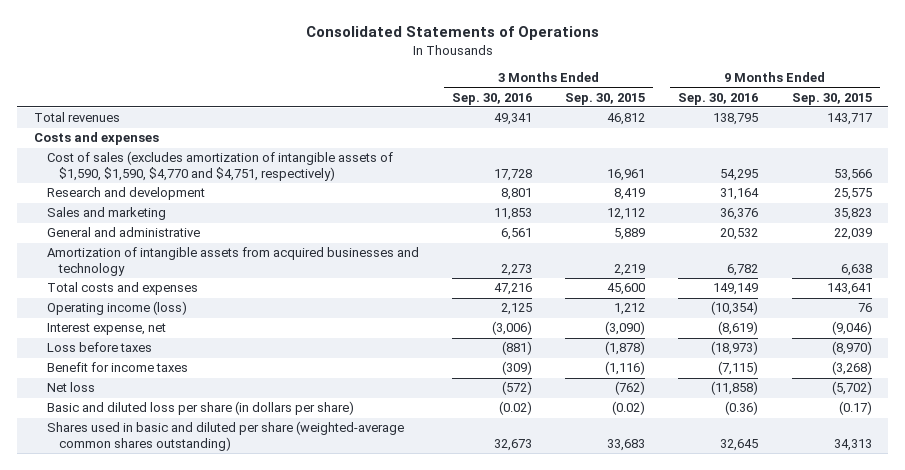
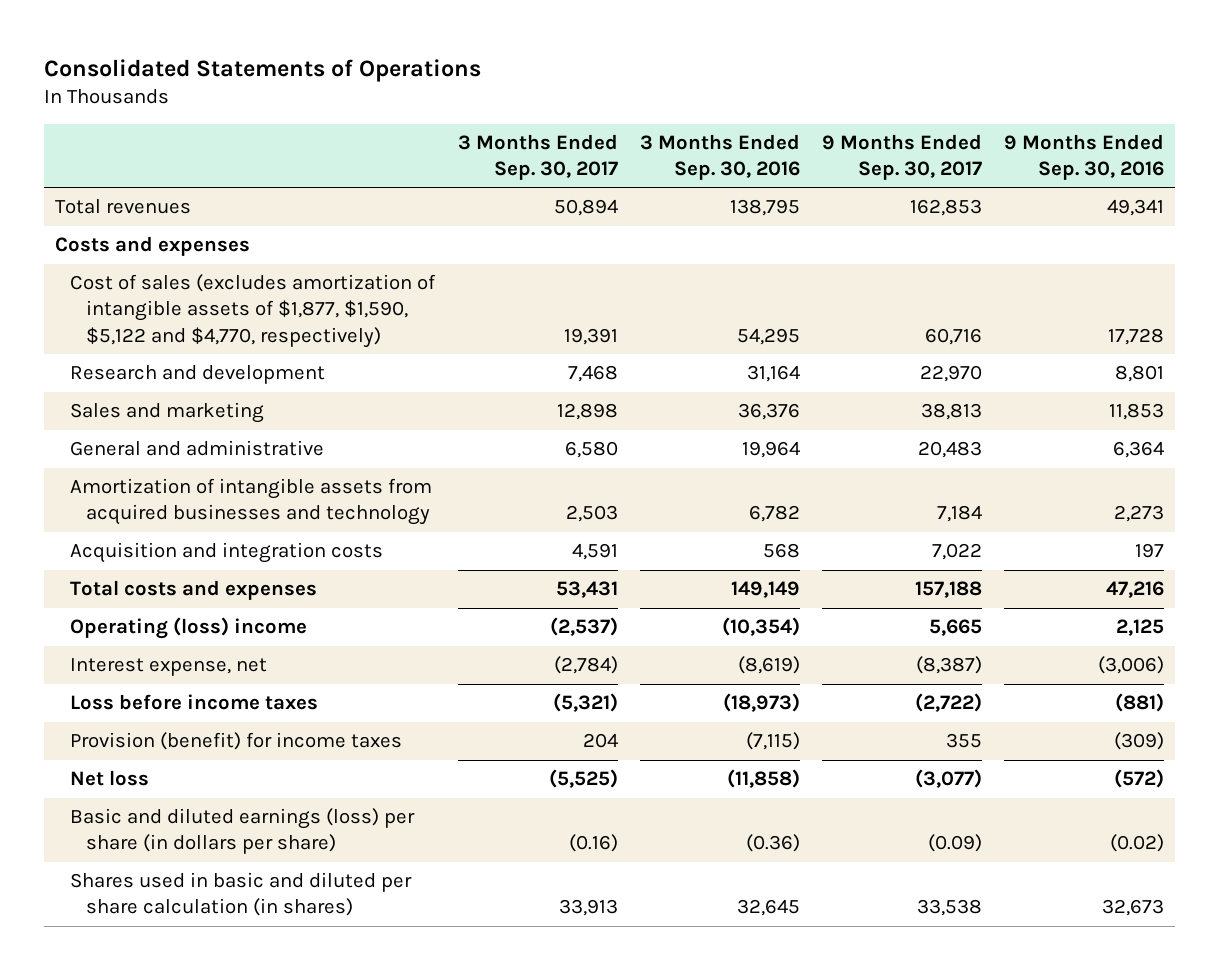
[565,92,646,105] Sep. 30, 2015 -> none
[791,92,872,105] Sep. 30, 2015 -> none
none -> [457,133,618,180] 3 Months Ended Sep. 30, 2017
none -> [821,133,982,180] 9 Months Ended Sep. 30, 2017
[493,113,532,126] 49,341 -> [729,199,800,217] 138,795
[713,113,759,126] 138,795 -> [1106,199,1164,217] 49,341
[46,151,393,182] Cost of sales (excludes amortization of intangible assets of $1,590, $1,590, $4,770 and $4,751, respectively) -> [70,274,437,348] Cost of sales (excludes amortization of intangible assets of $1,877, $1,590, $5,122 and $4,770, respectively)
[493,169,532,182] 17,728 -> [736,327,800,345] 54,295
[720,169,759,182] 54,295 -> [1107,327,1164,345] 17,728
[500,188,532,201] 8,801 -> [746,365,800,383] 31,164
[720,188,760,201] 31,164 -> [1114,365,1164,383] 8,801
[493,208,532,221] 11,853 -> [737,403,800,421] 36,376
[720,208,759,221] 36,376 -> [1108,403,1164,421] 11,853
[500,228,532,241] 6,561 -> [741,441,800,459] 19,964
[720,228,759,241] 20,532 -> [1112,441,1164,459] 6,364
[500,264,532,277] 2,273 -> [748,505,800,523] 6,782
[727,264,759,277] 6,782 -> [1113,505,1164,523] 2,273
none -> [70,542,384,564] Acquisition and integration costs
[493,283,532,296] 47,216 -> [730,581,800,599] 149,149
[713,283,759,296] 149,149 -> [1105,581,1164,599] 47,216
[46,301,187,316] Operating income (loss) -> [70,617,308,640] Operating (loss) income
[500,303,532,316] 2,125 -> [721,617,800,637] (10,354)
[711,301,759,316] (10,354) -> [1115,619,1164,637] 2,125
[491,321,532,336] (3,006) -> [737,656,800,675] (8,619)
[718,321,759,336] (8,619) -> [1097,656,1164,675] (3,006)
[46,342,152,353] Loss before taxes -> [70,694,319,711] Loss before income taxes
[501,341,532,356] (881) -> [722,693,800,713] (18,973)
[711,341,759,356] (18,973) -> [1114,693,1164,713] (881)
[46,362,188,373] Benefit for income taxes -> [70,732,403,751] Provision (benefit) for income taxes
[501,361,532,376] (309) -> [745,732,800,751] (7,115)
[718,361,759,376] (7,115) -> [1113,732,1164,751] (309)
[501,381,532,396] (572) -> [726,769,800,789] (11,858)
[711,381,759,396] (11,858) -> [1113,769,1164,789] (572)
[46,401,354,416] Basic and diluted loss per share (in dollars per share) -> [70,808,416,855] Basic and diluted earnings (loss) per share (in dollars per share)
[498,401,532,416] (0.02) -> [745,834,800,853] (0.36)
[725,401,759,416] (0.36) -> [1109,834,1164,853] (0.02)
[46,421,404,452] Shares used in basic and diluted per share (weighted-average common shares outstanding) -> [70,872,413,917] Shares used in basic and diluted per share calculation (in shares)
[493,439,532,452] 32,673 -> [736,899,800,917] 32,645
[720,439,759,452] 32,645 -> [1101,899,1164,917] 32,673

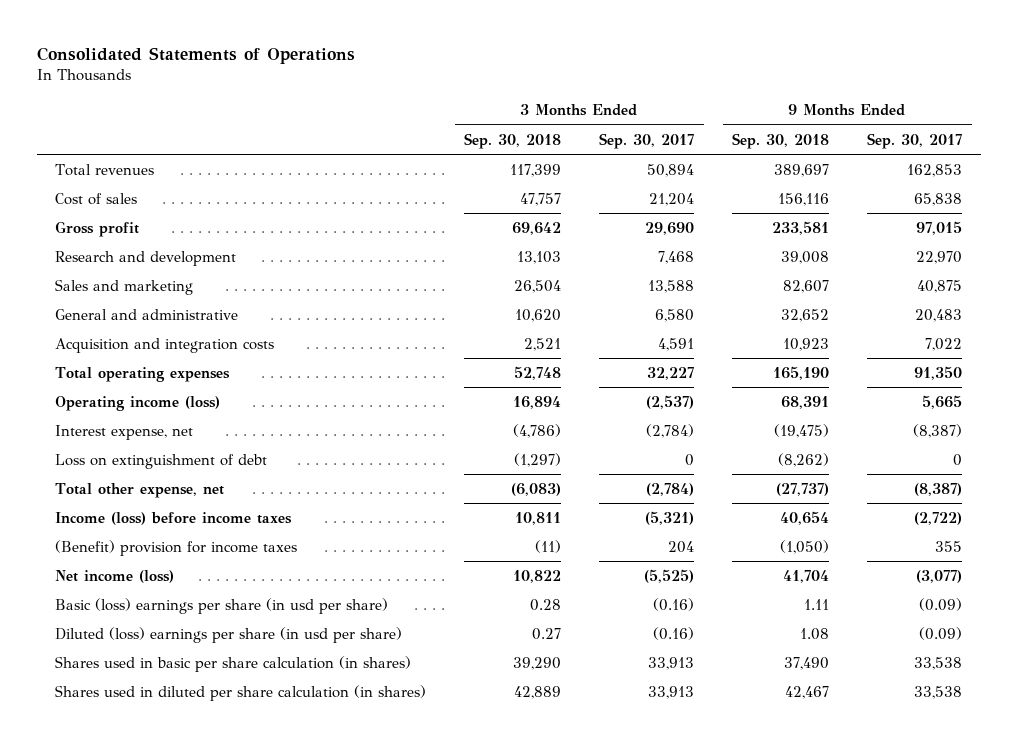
[639,133,800,180] 3 Months Ended Sep. 30, 2016 -> none
[1003,133,1164,180] 9 Months Ended Sep. 30, 2016 -> none
none -> [464,132,562,149] Sep. 30, 2018
none -> [732,132,830,149] Sep. 30, 2018
[55,236,251,257] Costs and expenses -> none
[70,274,437,348] Cost of sales (excludes amortization of intangible assets of $1,877, $1,590, $5,122 and $4,770, respectively) -> none
none -> [55,192,138,205] Cost of sales
none -> [55,220,140,237] Gross profit
[556,403,618,421] 12,898 -> [648,279,695,293] 13,588
[920,403,982,421] 38,813 -> [917,279,963,293] 40,875
[70,478,433,526] Amortization of intangible assets from acquired businesses and technology -> none
[70,580,318,601] Total costs and expenses -> [55,366,231,382] Total operating expenses
[555,581,618,599] 53,431 -> [647,366,695,380] 32,227
[914,581,982,599] 157,188 -> [914,365,963,380] 91,350
[70,617,308,640] Operating (loss) income -> [55,395,221,411] Operating income (loss)
none -> [55,453,268,469] Loss on extinguishment of debt
none -> [55,482,225,498] Total other expense, net
[70,694,319,711] Loss before income taxes -> [55,511,293,525] Income (loss) before income taxes
[70,732,403,751] Provision (benefit) for income taxes -> [55,539,298,556] (Benefit) provision for income taxes
[70,770,150,787] Net loss -> [55,569,175,583] Net income (loss)
[70,808,416,855] Basic and diluted earnings (loss) per share (in dollars per share) -> [55,597,389,614] Basic (loss) earnings per share (in usd per share)
none -> [55,626,403,643] Diluted (loss) earnings per share (in usd per share)
[70,872,413,917] Shares used in basic and diluted per share calculation (in shares) -> [55,655,412,672] Shares used in basic per share calculation (in shares)
none -> [55,684,427,701] Shares used in diluted per share calculation (in shares)

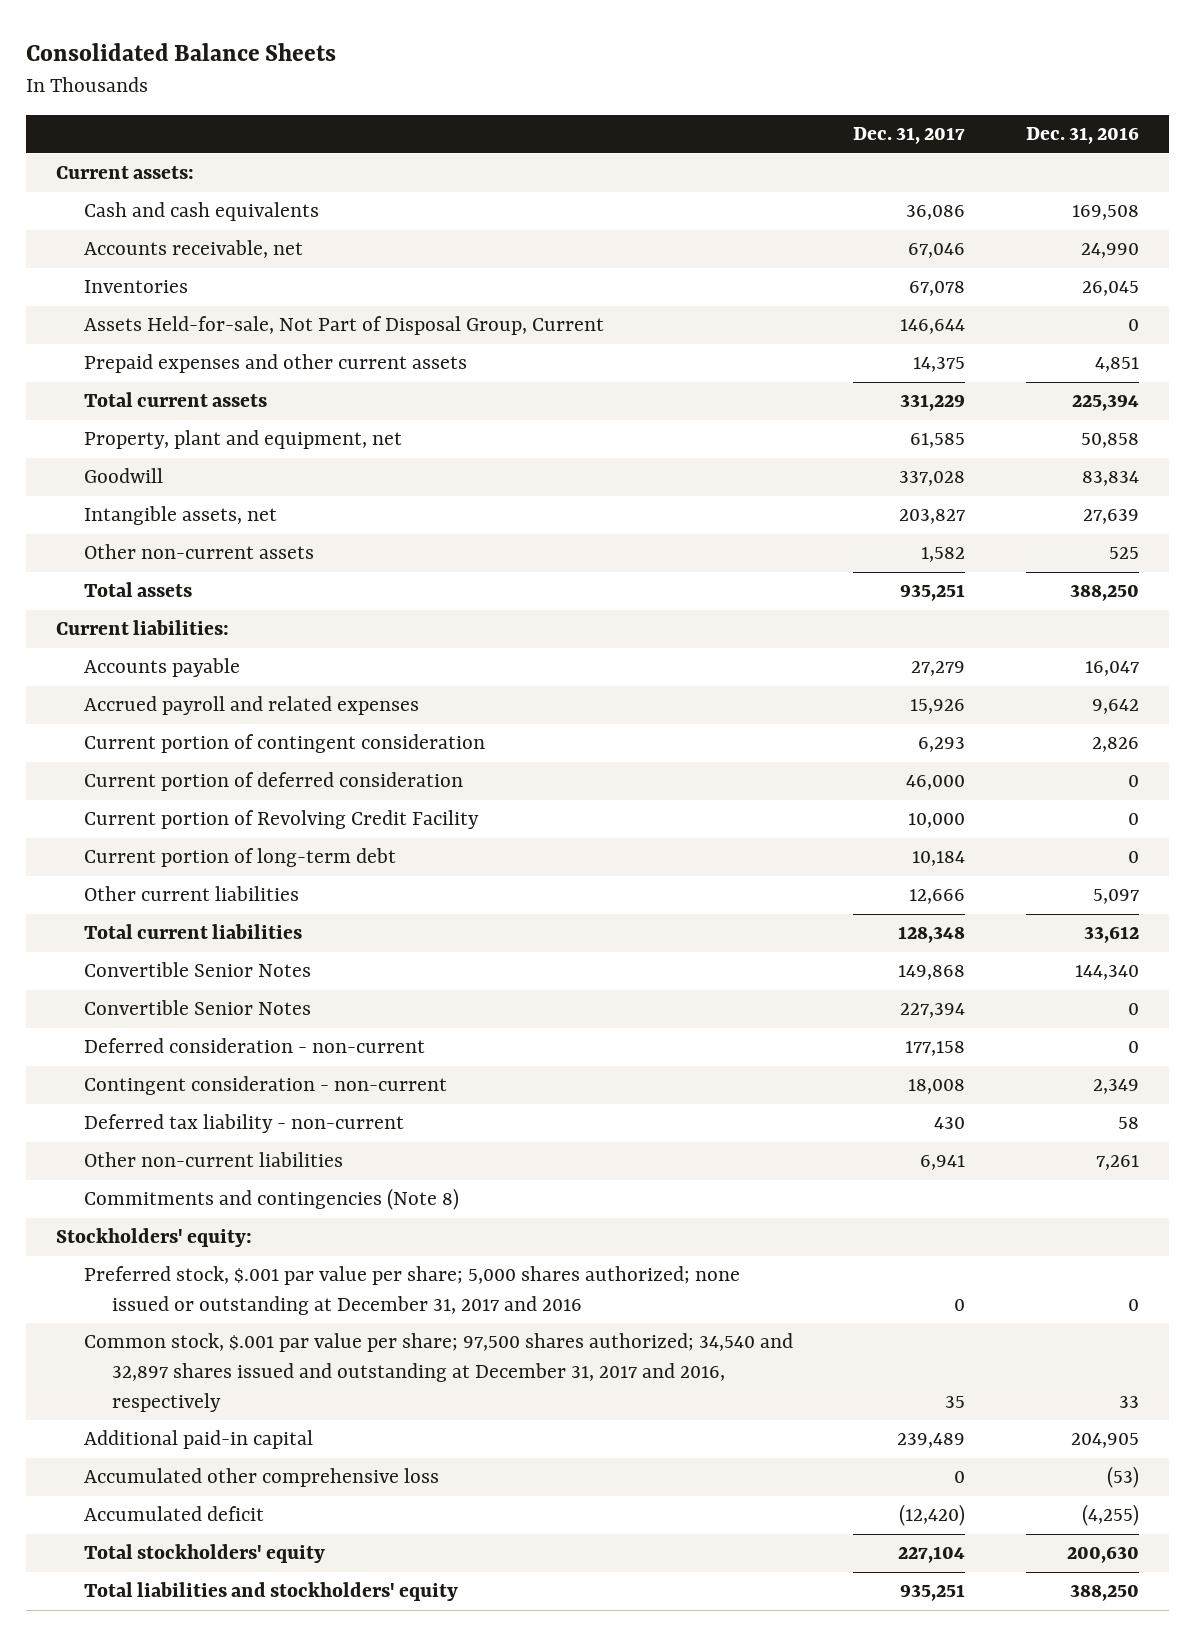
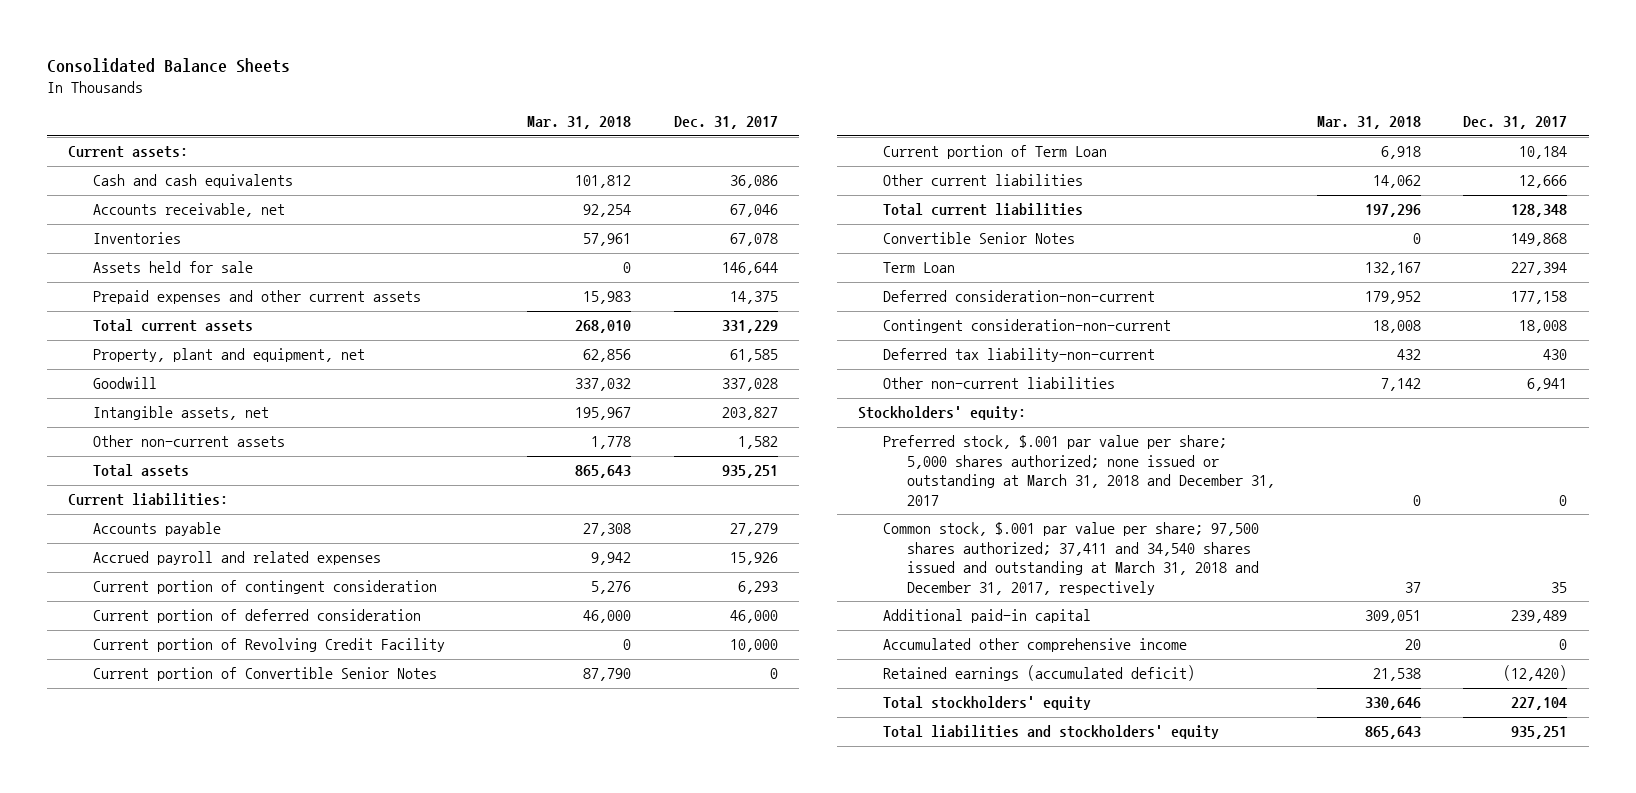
[1025,127,1139,145] Dec. 31, 2016 -> none
none -> [527,116,632,130] Mar. 31, 2018
[83,316,604,336] Assets Held-for-sale, Not Part of Disposal Group, Current -> [92,261,253,274] Assets held for sale
none -> [92,667,437,682] Current portion of Convertible Senior Notes
[83,848,396,868] Current portion of long-term debt -> [882,145,1107,160] Current portion of Term Loan
[83,1000,311,1016] Convertible Senior Notes -> [882,262,955,274] Term Loan
[83,1038,425,1054] Deferred consideration - non-current -> [882,290,1155,303] Deferred consideration-non-current
[83,1076,447,1096] Contingent consideration - non-current -> [882,319,1171,334] Contingent consideration-non-current
[83,1114,404,1134] Deferred tax liability - non-current -> [882,348,1155,363] Deferred tax liability-non-current
[83,1188,459,1211] Commitments and contingencies (Note 8) -> none
[83,1266,740,1316] Preferred stock, $.001 par value per share; 5,000 shares authorized; none issued or outstanding at December 31, 2017 and 2016 -> [882,435,1276,506] Preferred stock, $.001 par value per share; 5,000 shares authorized; none issued or outstanding at March 31, 2018 and December 31, 2017
[83,1333,793,1412] Common stock, $.001 par value per share; 97,500 shares authorized; 34,540 and 32,897 shares issued and outstanding at December 31, 2017 and 2016, respectively -> [882,522,1260,595] Common stock, $.001 par value per share; 97,500 shares authorized; 37,411 and 34,540 shares issued and outstanding at March 31, 2018 and December 31, 2017, respectively
[83,1468,439,1488] Accumulated other comprehensive loss -> [882,638,1187,653] Accumulated other comprehensive income
[83,1506,264,1522] Accumulated deficit -> [882,665,1195,682] Retained earnings (accumulated deficit)

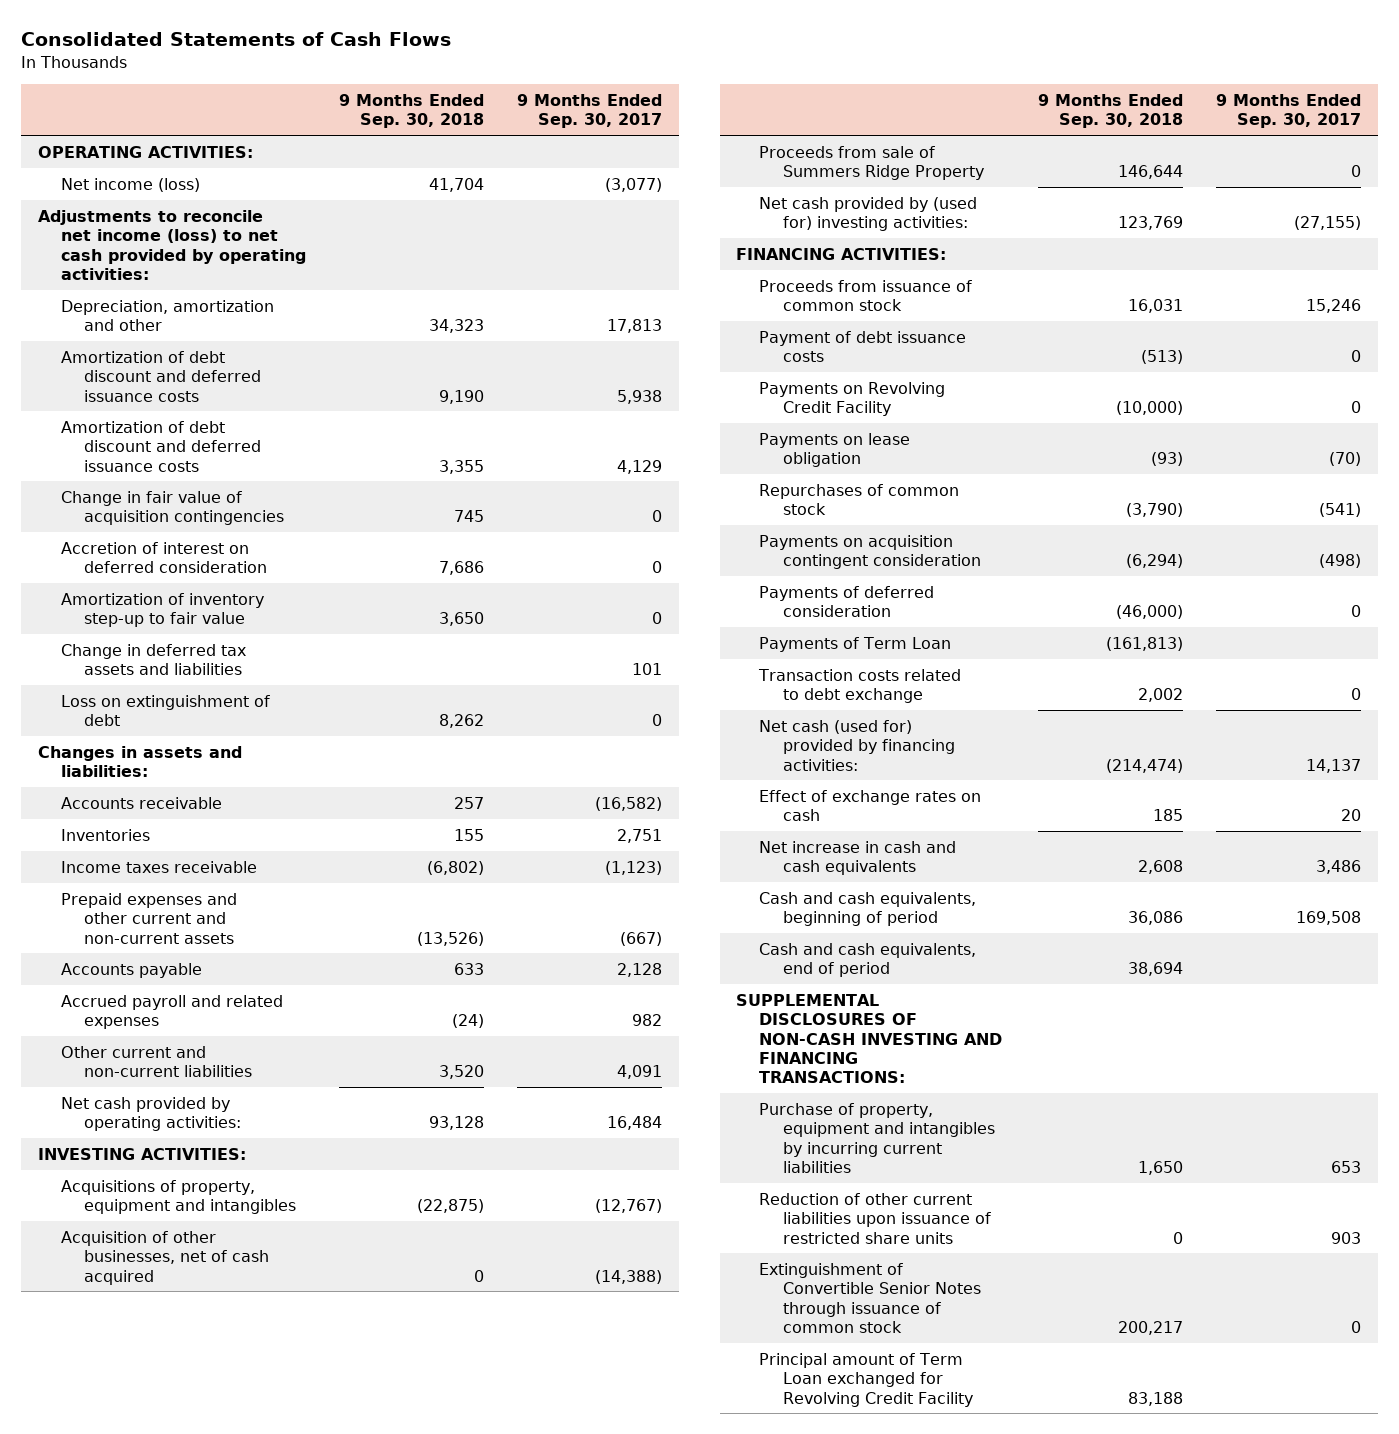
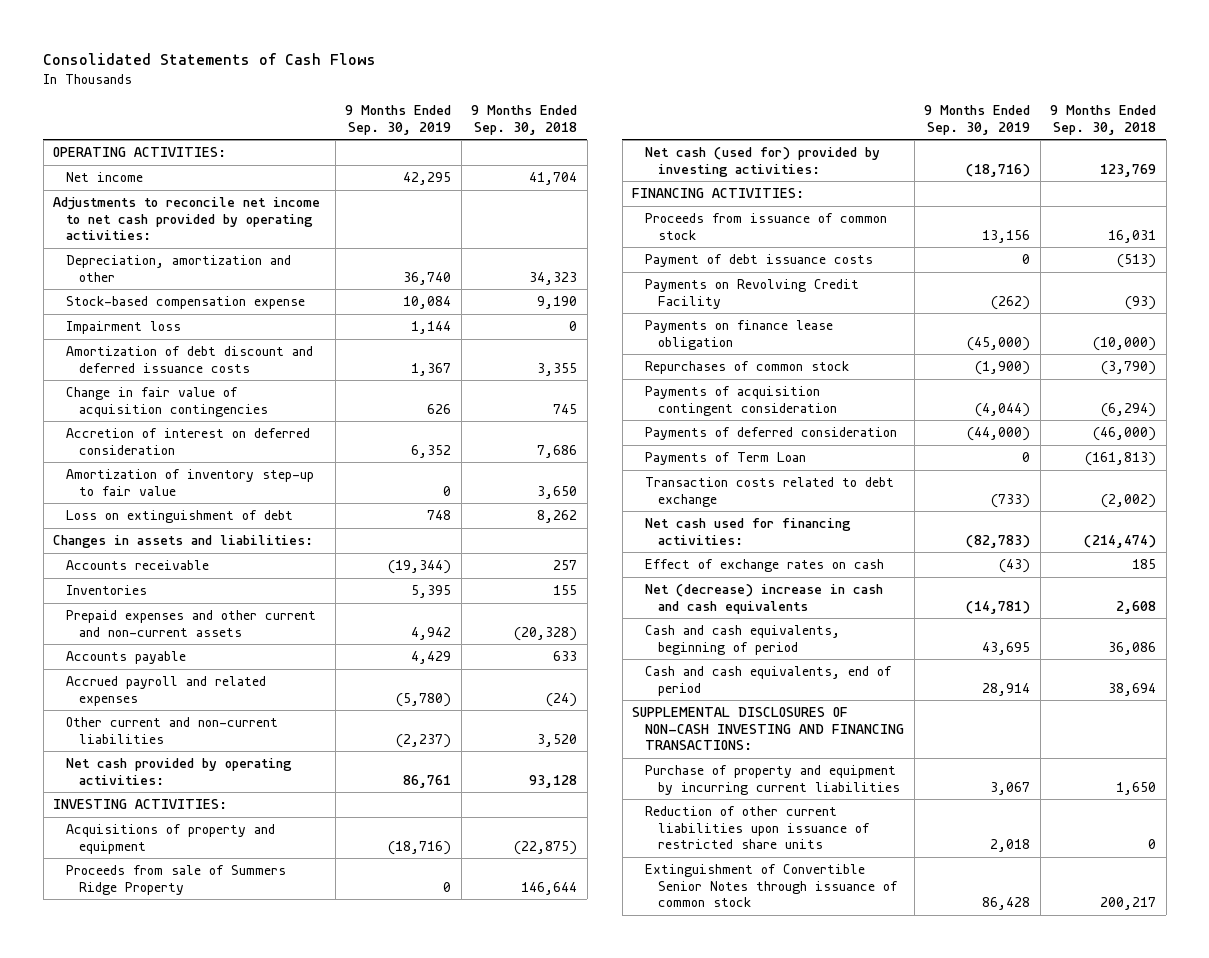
[517,93,663,129] 9 Months Ended Sep. 30, 2017 -> none
none -> [345,105,452,135] 9 Months Ended Sep. 30, 2019
[60,177,200,192] Net income (loss) -> [66,172,144,183] Net income
[37,209,306,280] Adjustments to reconcile net income (loss) to net cash provided by operating activities: -> [53,197,321,241] Adjustments to reconcile net income to net cash provided by operating activities:
[60,350,261,402] Amortization of debt discount and deferred issuance costs -> [66,296,306,310] Stock-based compensation expense
none -> [66,321,182,335] Impairment loss
[60,643,246,676] Change in deferred tax assets and liabilities -> none
[60,860,257,873] Income taxes receivable -> none
[417,931,485,946] (13,526) -> [514,626,578,641] (20,328)
[60,1230,269,1285] Acquisition of other businesses, net of cash acquired -> none
[60,1179,296,1215] Acquisitions of property, equipment and intangibles -> [66,824,276,854] Acquisitions of property and equipment
[759,196,978,232] Net cash provided by (used for) investing activities: -> [645,147,881,177] Net cash (used for) provided by investing activities:
[1115,401,1183,416] (10,000) -> [1125,295,1157,310] (93)
[759,432,911,468] Payments on lease obligation -> [645,320,834,350] Payments on finance lease obligation
[1150,452,1183,467] (93) -> [1093,336,1157,351] (10,000)
[759,534,981,570] Payments on acquisition contingent consideration -> [645,386,838,416] Payments of acquisition contingent consideration
[1137,688,1183,703] 2,002 -> [1101,493,1157,508] (2,002)
[759,719,955,771] Net cash (used for) provided by financing activities: -> [645,518,852,545] Net cash used for financing activities:
[759,840,957,876] Net increase in cash and cash equivalents -> [645,584,884,614] Net (decrease) increase in cash and cash equivalents
[759,1102,995,1173] Purchase of property, equipment and intangibles by incurring current liabilities -> [645,765,901,795] Purchase of property and equipment by incurring current liabilities
[759,1352,973,1407] Principal amount of Term Loan exchanged for Revolving Credit Facility -> none

